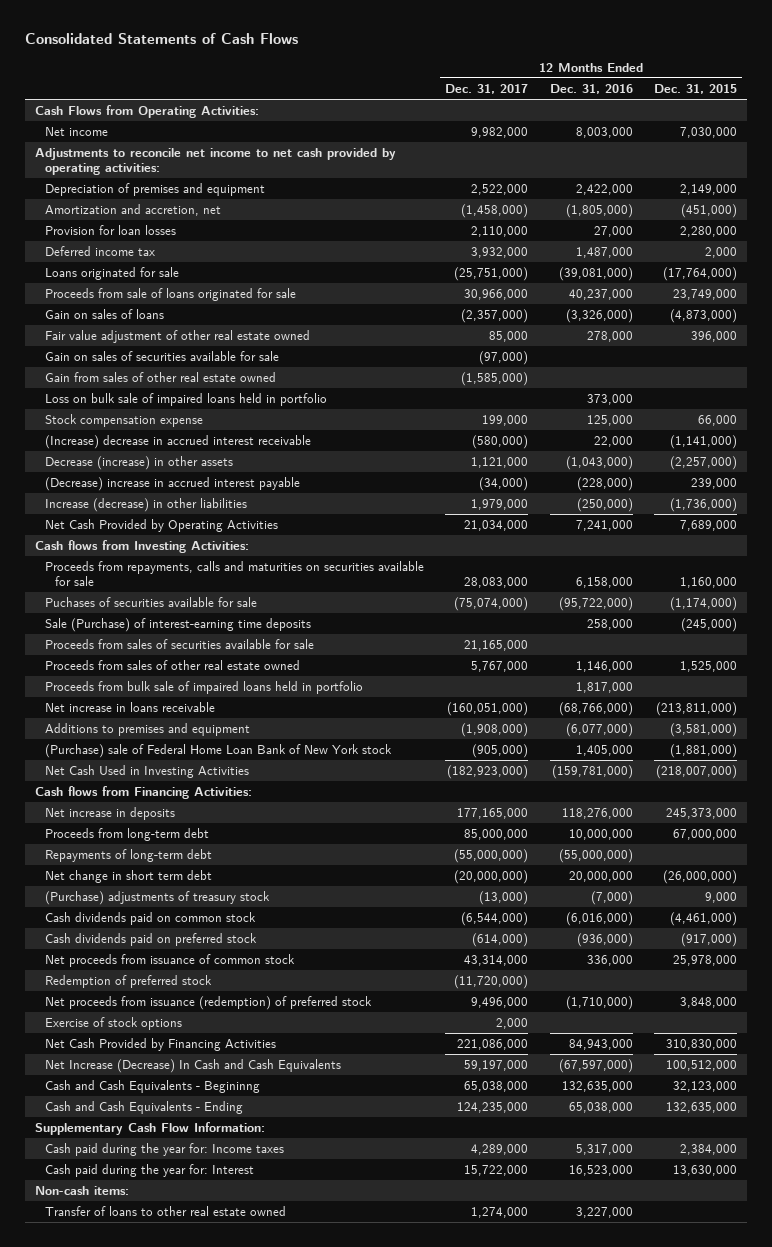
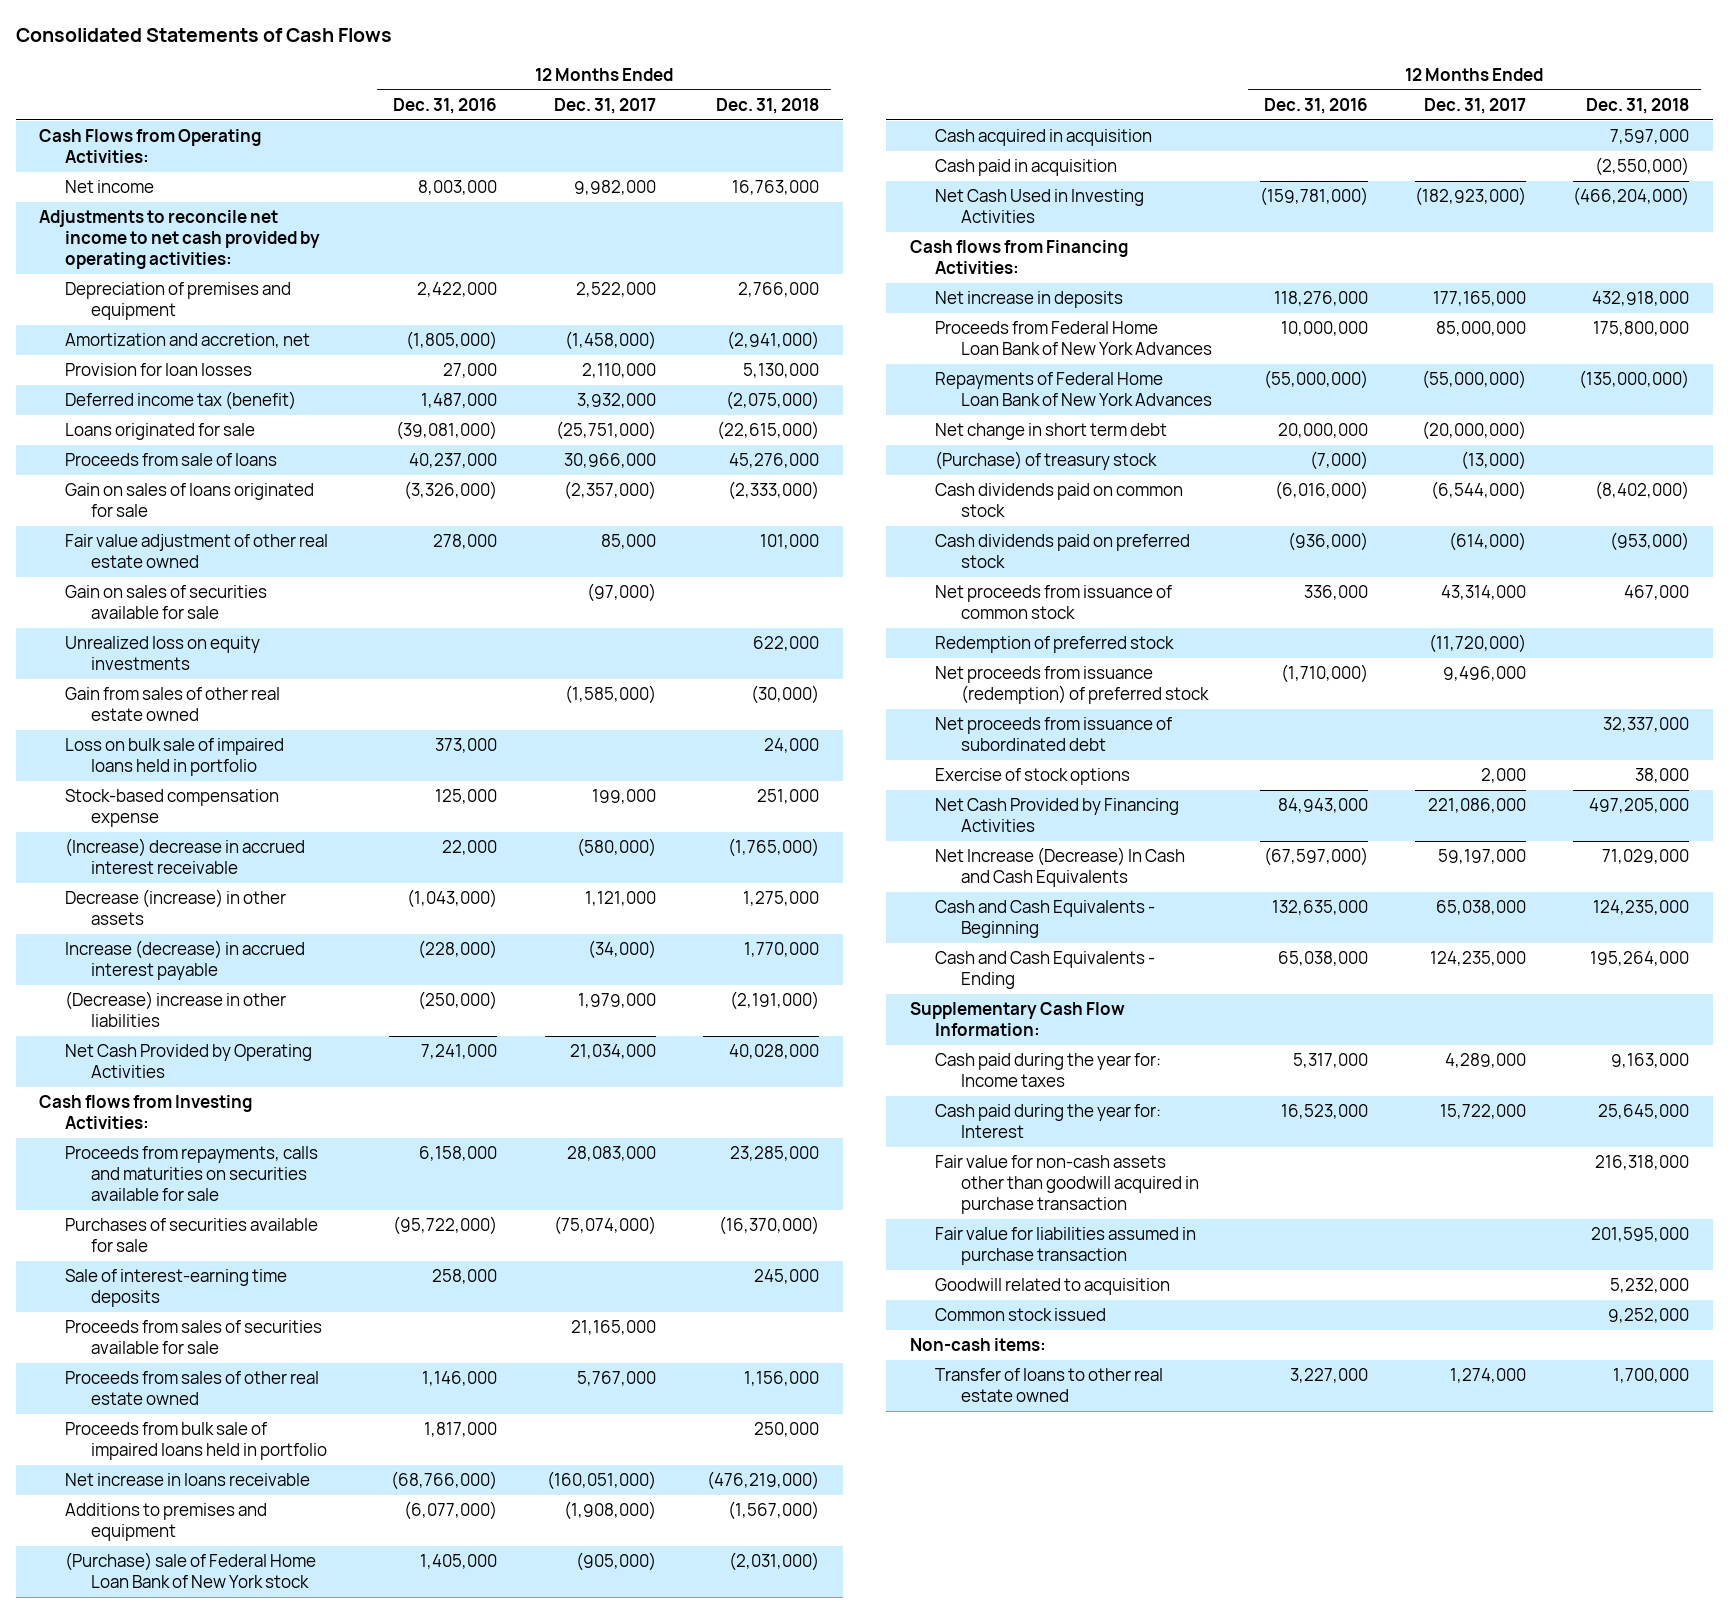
[653,83,737,94] Dec. 31, 2015 -> none
none -> [716,97,820,114] Dec. 31, 2018
[45,246,156,257] Deferred income tax -> [65,391,297,411] Deferred income tax (benefit)
[45,288,297,302] Proceeds from sale of loans originated for sale -> [65,453,278,467] Proceeds from sale of loans
[45,309,165,320] Gain on sales of loans -> [65,483,315,518] Gain on sales of loans originated for sale
none -> [65,636,261,671] Unrealized loss on equity investments
[45,414,204,428] Stock compensation expense -> [65,789,280,828] Stock-based compensation expense
[45,477,301,492] (Decrease) increase in accrued interest payable -> [65,940,306,981] Increase (decrease) in accrued interest payable
[45,498,248,513] Increase (decrease) in other liabilities -> [65,991,287,1028] (Decrease) increase in other liabilities
[45,597,258,608] Puchases of securities available for sale -> [65,1218,319,1253] Purchases of securities available for sale
[45,618,312,633] Sale (Purchase) of interest-earning time deposits -> [65,1269,288,1308] Sale of interest-earning time deposits
none -> [935,129,1153,147] Cash acquired in acquisition
none -> [935,159,1118,177] Cash paid in acquisition
[45,828,210,842] Proceeds from long-term debt -> [935,321,1213,356] Proceeds from Federal Home Loan Bank of New York Advances
[45,849,213,863] Repayments of long-term debt -> [935,372,1213,407] Repayments of Federal Home Loan Bank of New York Advances
[45,891,271,906] (Purchase) adjustments of treasury stock -> [935,451,1158,471] (Purchase) of treasury stock
none -> [935,717,1173,752] Net proceeds from issuance of subordinated debt
[45,1080,261,1094] Cash and Cash Equivalents - Begininng -> [935,900,1156,939] Cash and Cash Equivalents - Beginning
none -> [935,1155,1200,1215] Fair value for non-cash assets other than goodwill acquired in purchase transaction
none -> [935,1227,1197,1266] Fair value for liabilities assumed in purchase transaction
none -> [935,1278,1171,1296] Goodwill related to acquisition
none -> [935,1308,1107,1322] Common stock issued

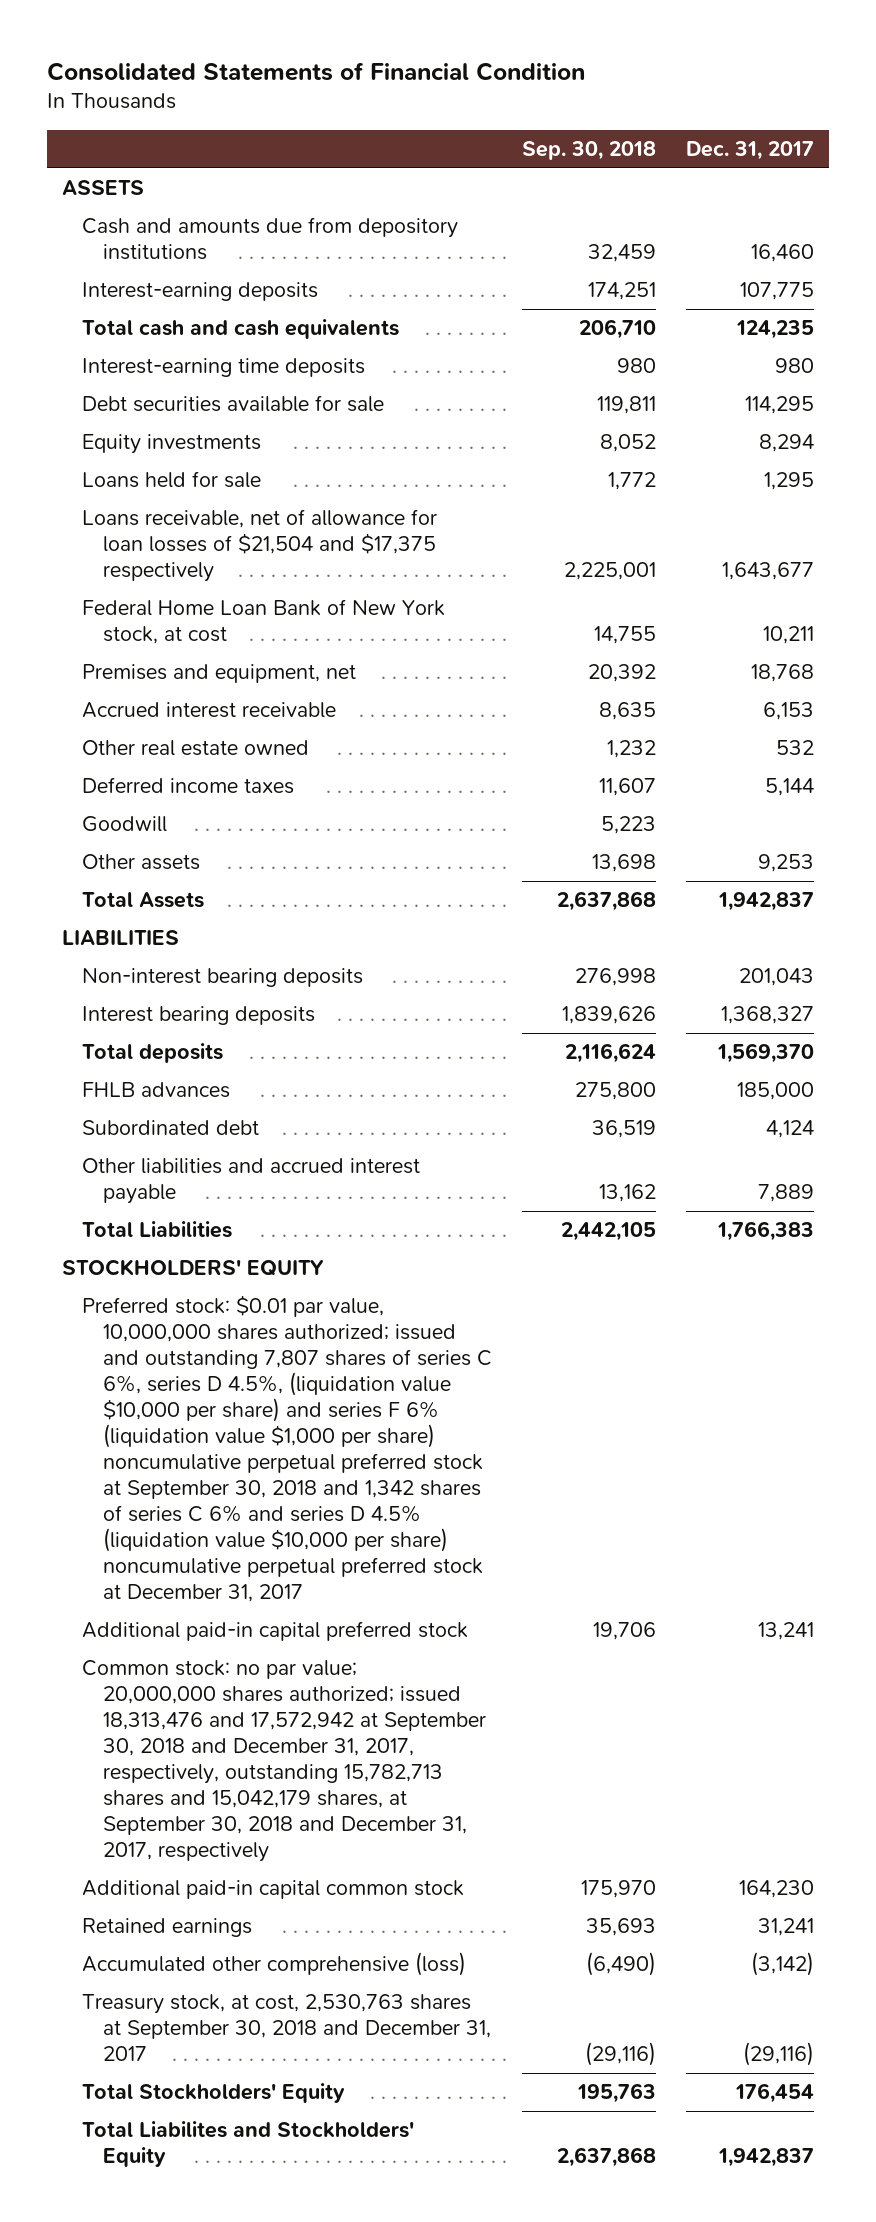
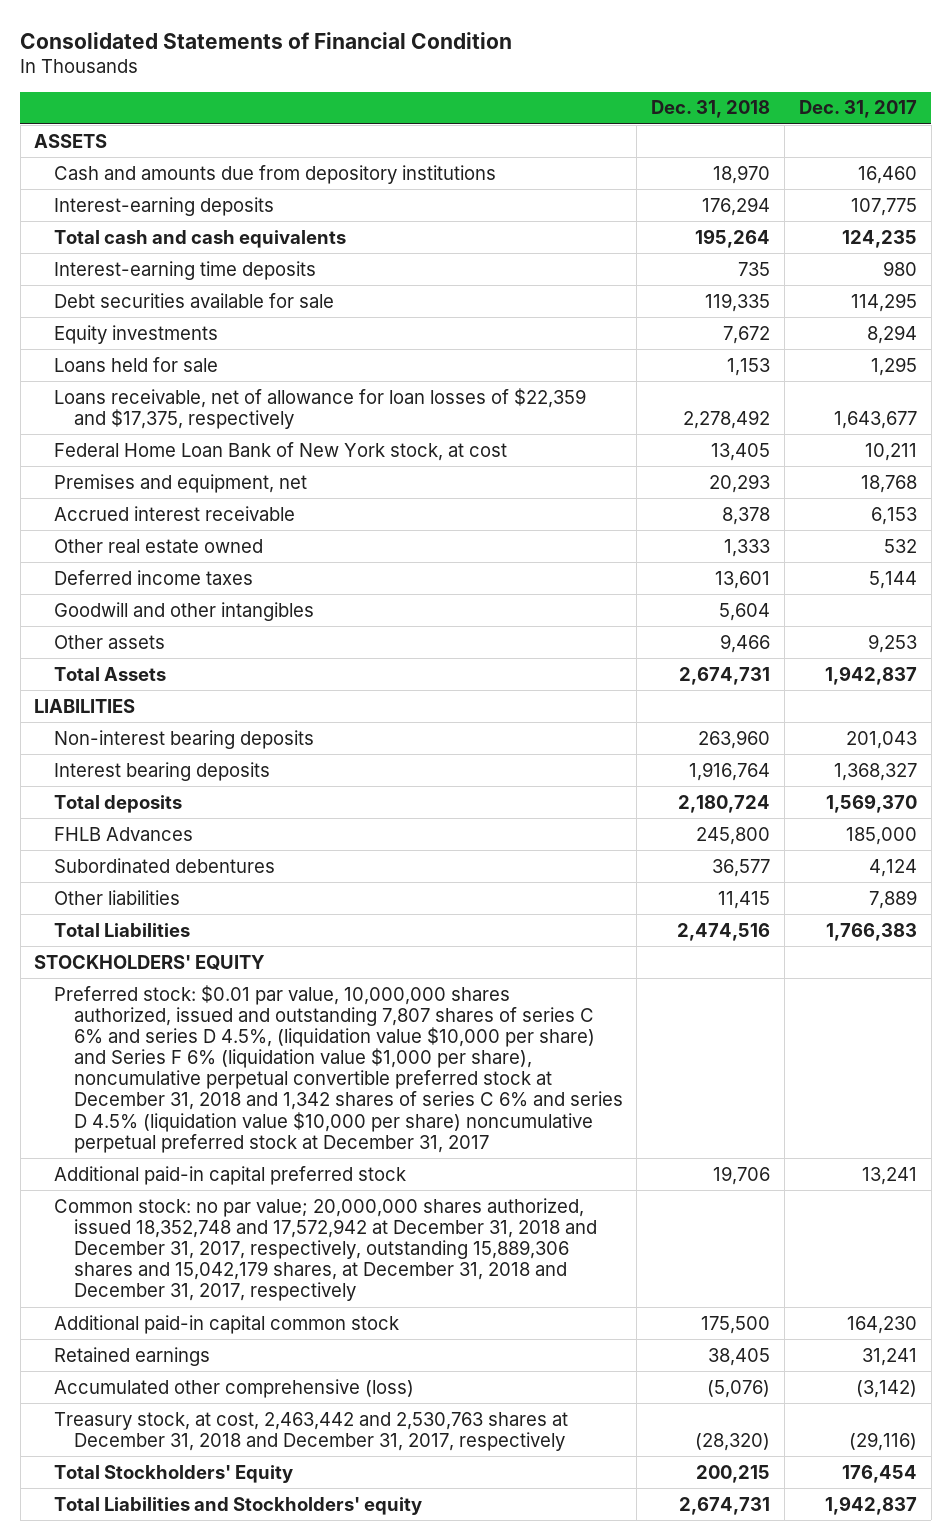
[521,140,656,160] Sep. 30, 2018 -> none
none -> [651,100,771,119] Dec. 31, 2018
[82,509,438,583] Loans receivable, net of allowance for loan losses of $21,504 and $17,375 respectively -> [54,387,587,429] Loans receivable, net of allowance for loan losses of $22,359 and $17,375, respectively
[82,816,168,833] Goodwill -> none
none -> [54,601,315,621] Goodwill and other intangibles
[82,1082,231,1099] FHLB advances -> [54,826,194,841] FHLB Advances
[82,1120,260,1136] Subordinated debt -> [54,857,276,873] Subordinated debentures
[82,1158,421,1205] Other liabilities and accrued interest payable -> [54,889,181,905] Other liabilities
[82,1295,492,1602] Preferred stock: $0.01 par value, 10,000,000 shares authorized; issued and outstanding 7,807 shares of series C 6%, series D 4.5%, (liquidation value $10,000 per share) and series F 6% (liquidation value $1,000 per share) noncumulative perpetual preferred stock at September 30, 2018 and 1,342 shares of series C 6% and series D 4.5% (liquidation value $10,000 per share) noncumulative perpetual preferred stock at December 31, 2017 -> [54,984,623,1153] Preferred stock: $0.01 par value, 10,000,000 shares authorized, issued and outstanding 7,807 shares of series C 6% and series D 4.5%, (liquidation value $10,000 per share) and Series F 6% (liquidation value $1,000 per share), noncumulative perpetual convertible preferred stock at December 31, 2018 and 1,342 shares of series C 6% and series D 4.5% (liquidation value $10,000 per share) noncumulative perpetual preferred stock at December 31, 2017
[82,1660,486,1862] Common stock: no par value; 20,000,000 shares authorized; issued 18,313,476 and 17,572,942 at September 30, 2018 and December 31, 2017, respectively, outstanding 15,782,713 shares and 15,042,179 shares, at September 30, 2018 and December 31, 2017, respectively -> [54,1197,597,1302] Common stock: no par value; 20,000,000 shares authorized, issued 18,352,748 and 17,572,942 at December 31, 2018 and December 31, 2017, respectively, outstanding 15,889,306 shares and 15,042,179 shares, at December 31, 2018 and December 31, 2017, respectively
[82,1994,491,2062] Treasury stock, at cost, 2,530,763 shares at September 30, 2018 and December 31, 2017 -> [54,1411,569,1451] Treasury stock, at cost, 2,463,442 and 2,530,763 shares at December 31, 2018 and December 31, 2017, respectively
[82,2121,415,2168] Total Liabilites and Stockholders' Equity -> [54,1496,423,1515] Total Liabilities and Stockholders' equity

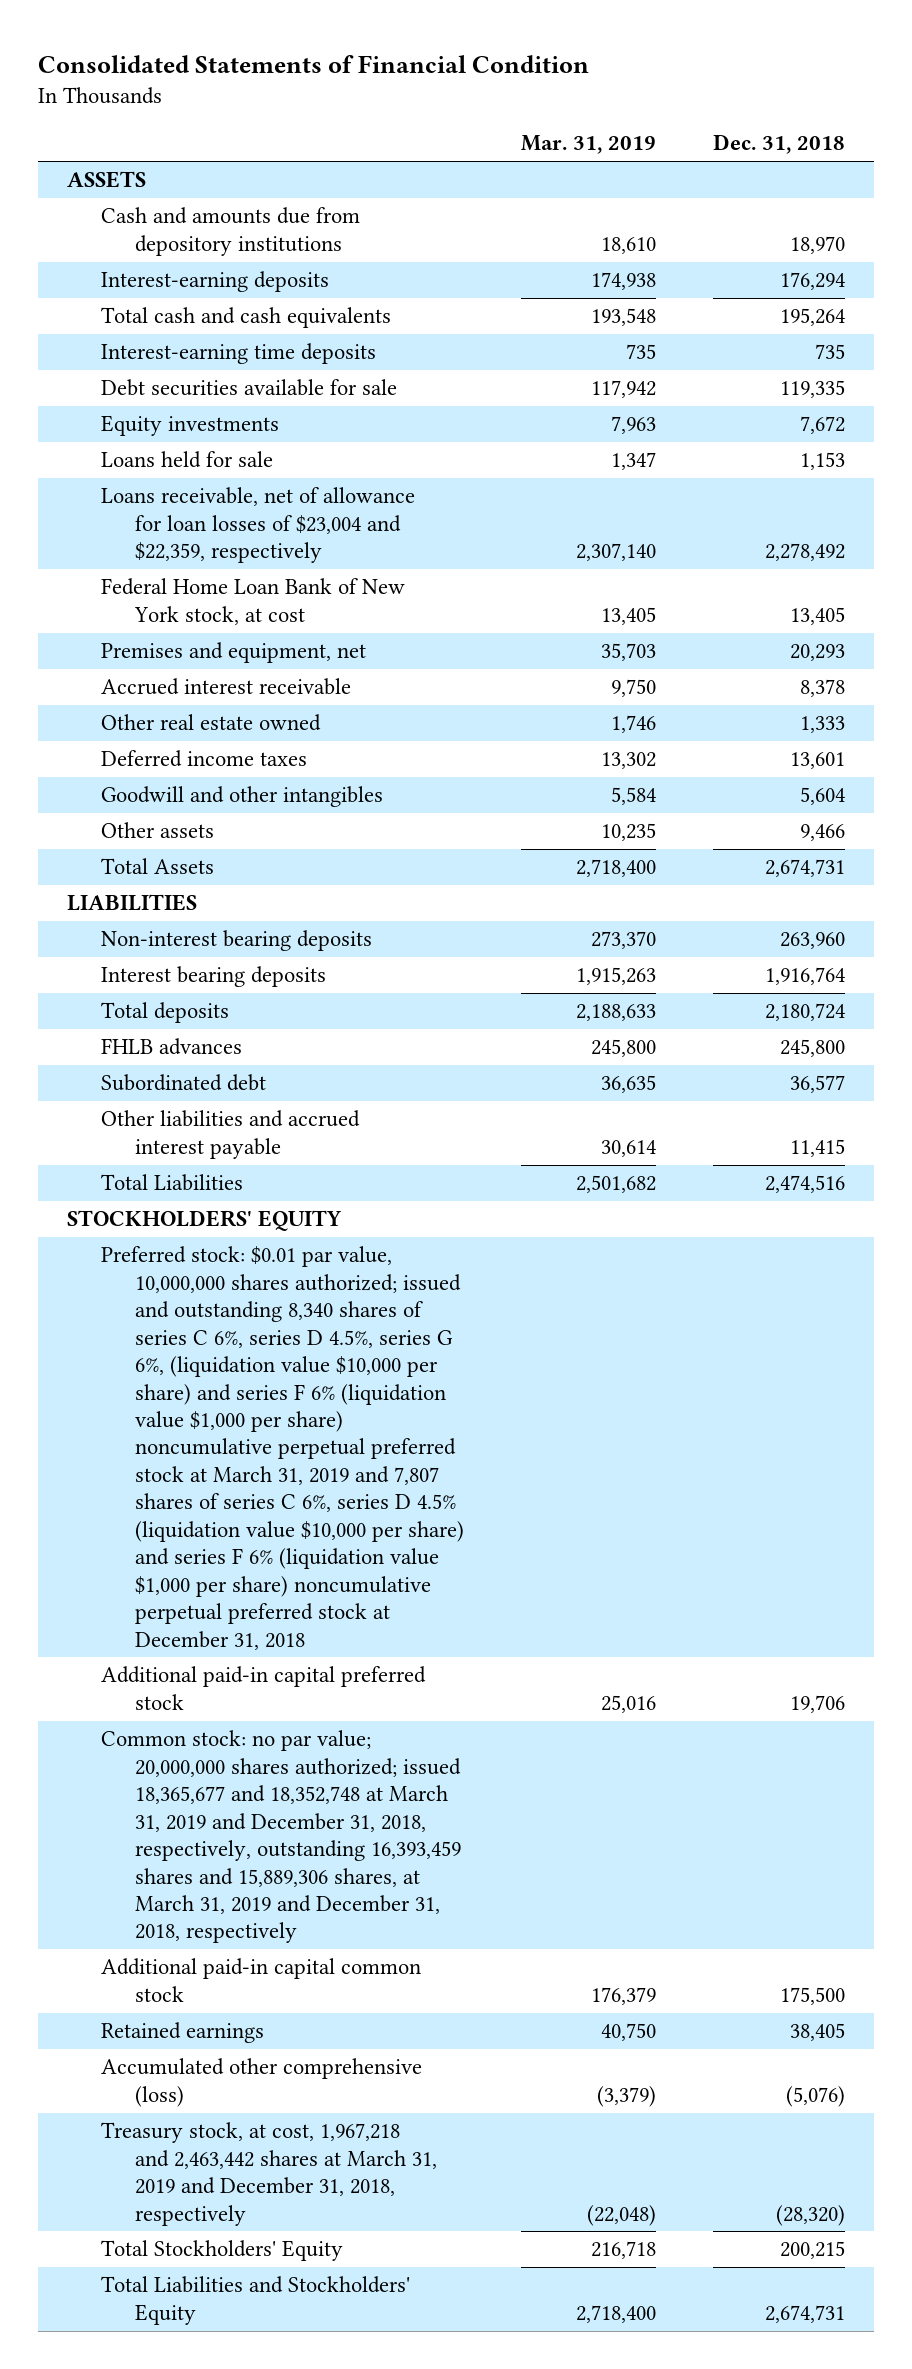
[798,100,917,119] Dec. 31, 2017 -> none
none -> [521,135,657,155] Mar. 31, 2019
[54,387,587,429] Loans receivable, net of allowance for loan losses of $22,359 and $17,375, respectively -> [100,487,415,564] Loans receivable, net of allowance for loan losses of $23,004 and $22,359, respectively
[54,826,194,841] FHLB Advances -> [100,1038,242,1056] FHLB advances
[54,857,276,873] Subordinated debentures -> [100,1074,266,1092] Subordinated debt
[54,889,181,905] Other liabilities -> [100,1110,360,1159] Other liabilities and accrued interest payable
[54,984,623,1153] Preferred stock: $0.01 par value, 10,000,000 shares authorized, issued and outstanding 7,807 shares of series C 6% and series D 4.5%, (liquidation value $10,000 per share) and Series F 6% (liquidation value $1,000 per share), noncumulative perpetual convertible preferred stock at December 31, 2018 and 1,342 shares of series C 6% and series D 4.5% (liquidation value $10,000 per share) noncumulative perpetual preferred stock at December 31, 2017 -> [100,1246,465,1650] Preferred stock: $0.01 par value, 10,000,000 shares authorized; issued and outstanding 8,340 shares of series C 6%, series D 4.5%, series G 6%, (liquidation value $10,000 per share) and series F 6% (liquidation value $1,000 per share) noncumulative perpetual preferred stock at March 31, 2019 and 7,807 shares of series C 6%, series D 4.5% (liquidation value $10,000 per share) and series F 6% (liquidation value $1,000 per share) noncumulative perpetual preferred stock at December 31, 2018
[54,1197,597,1302] Common stock: no par value; 20,000,000 shares authorized, issued 18,352,748 and 17,572,942 at December 31, 2018 and December 31, 2017, respectively, outstanding 15,889,306 shares and 15,042,179 shares, at December 31, 2018 and December 31, 2017, respectively -> [100,1730,462,1944] Common stock: no par value; 20,000,000 shares authorized; issued 18,365,677 and 18,352,748 at March 31, 2019 and December 31, 2018, respectively, outstanding 16,393,459 shares and 15,889,306 shares, at March 31, 2019 and December 31, 2018, respectively
[54,1411,569,1451] Treasury stock, at cost, 2,463,442 and 2,530,763 shares at December 31, 2018 and December 31, 2017, respectively -> [100,2122,438,2226] Treasury stock, at cost, 1,967,218 and 2,463,442 shares at March 31, 2019 and December 31, 2018, respectively
[54,1496,423,1515] Total Liabilities and Stockholders' equity -> [100,2276,410,2325] Total Liabilities and Stockholders' Equity

